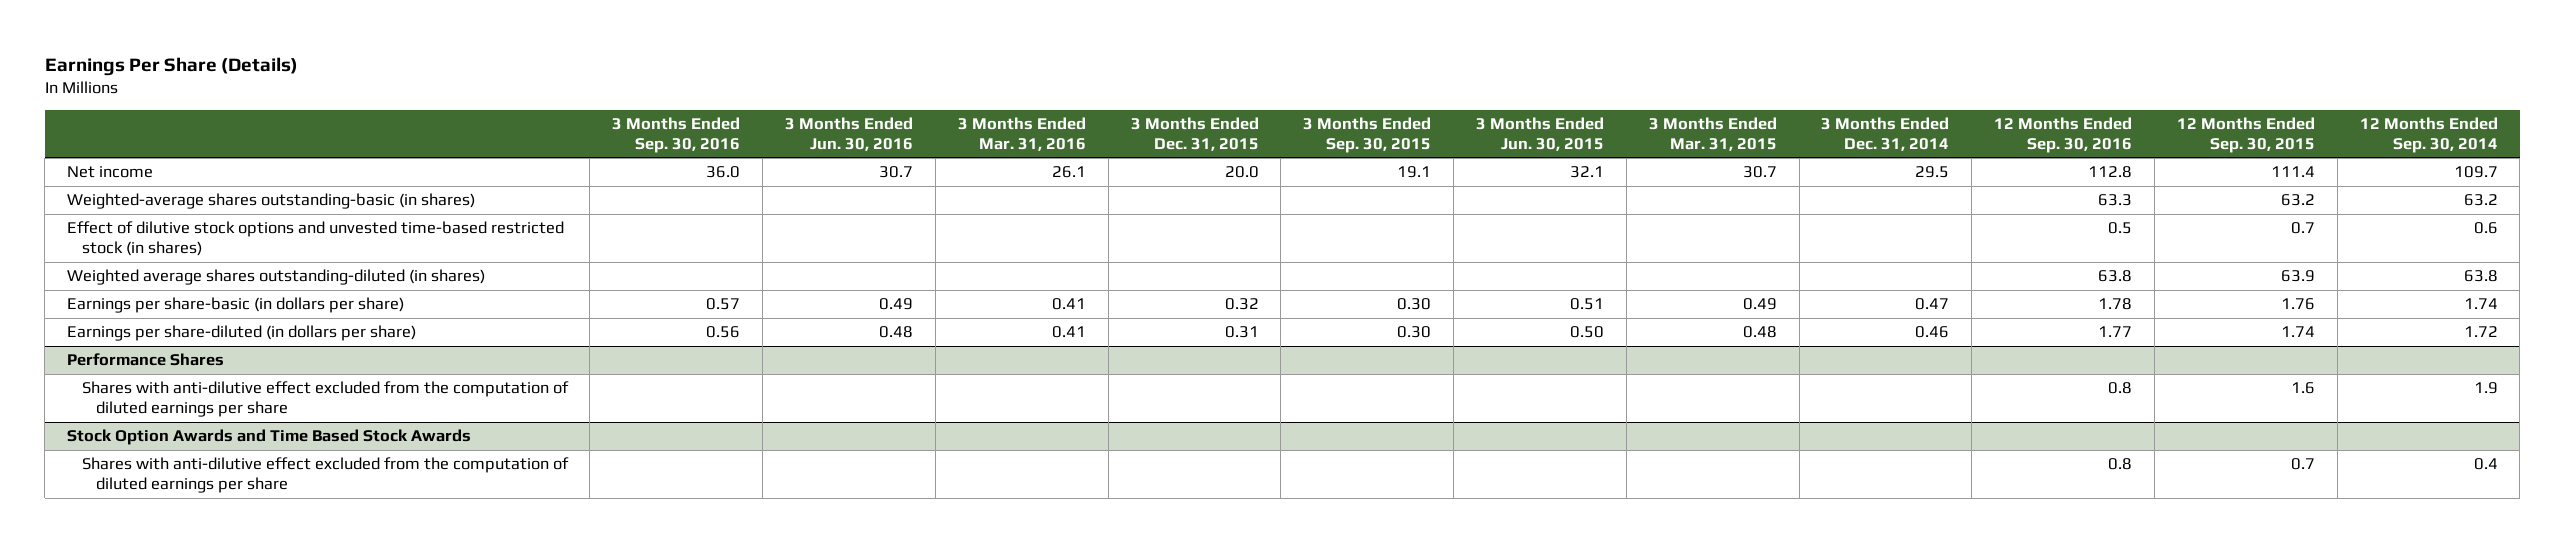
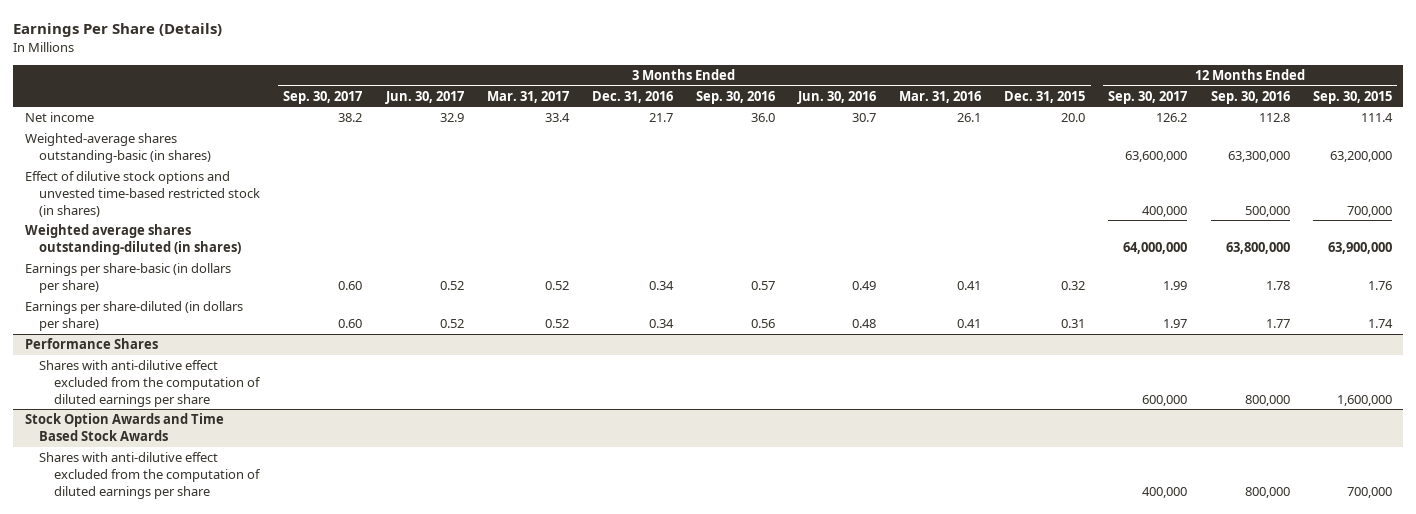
[1303,117,1432,153] 3 Months Ended Sep. 30, 2015 -> none
[1475,117,1604,151] 3 Months Ended Jun. 30, 2015 -> none
[1648,117,1777,151] 3 Months Ended Mar. 31, 2015 -> none
[1821,117,1950,151] 3 Months Ended Dec. 31, 2014 -> none
[2359,117,2498,153] 12 Months Ended Sep. 30, 2014 -> none
none -> [283,90,363,104] Sep. 30, 2017
none -> [384,90,464,104] Jun. 30, 2017
none -> [486,90,569,103] Mar. 31, 2017
none -> [591,90,673,103] Dec. 31, 2016
none -> [1108,90,1188,104] Sep. 30, 2017
[2098,194,2133,207] 63.3 -> [1227,150,1290,162] 63,300,000
[2280,194,2315,207] 63.2 -> [1329,150,1392,162] 63,200,000
[2108,222,2133,235] 0.5 -> [1244,205,1290,217] 500,000
[2290,222,2315,235] 0.7 -> [1346,205,1392,217] 700,000
[2098,270,2133,283] 63.8 -> [1225,241,1290,254] 63,800,000
[2280,270,2315,283] 63.9 -> [1327,241,1392,254] 63,900,000
[2108,382,2133,395] 0.8 -> [1244,394,1290,406] 800,000
[2290,382,2315,395] 1.6 -> [1336,394,1392,406] 1,600,000
[2108,458,2133,471] 0.8 -> [1244,486,1290,498] 800,000
[2290,458,2315,471] 0.7 -> [1346,486,1392,498] 700,000

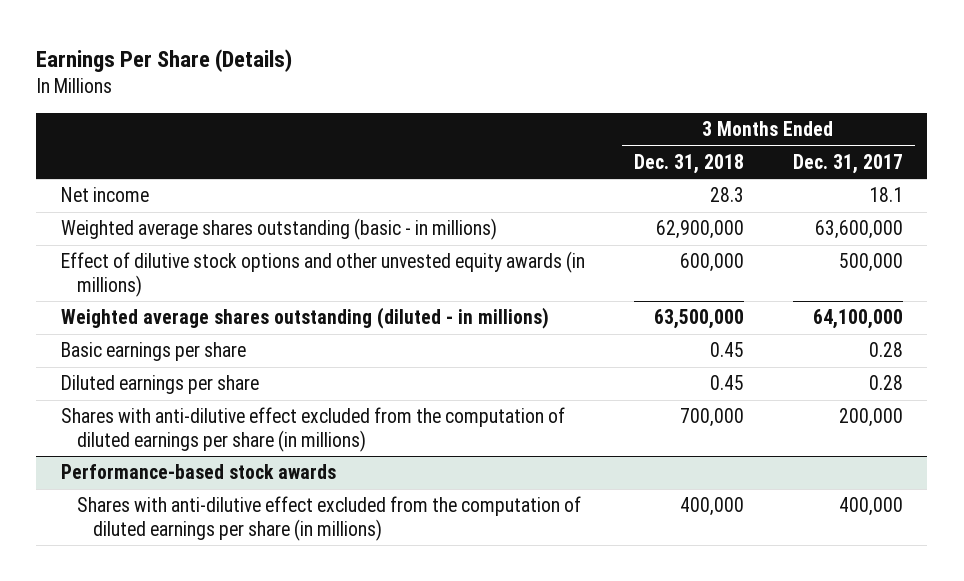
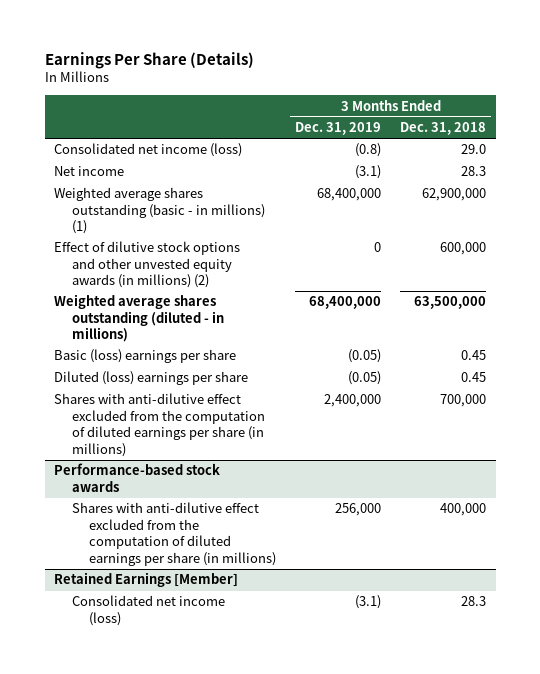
[792,153,903,174] Dec. 31, 2017 -> none
none -> [295,122,382,136] Dec. 31, 2019
none -> [54,143,243,158] Consolidated net income (loss)
[60,218,497,241] Weighted average shares outstanding (basic - in millions) -> [54,187,265,235] Weighted average shares outstanding (basic - in millions) (1)
[60,251,585,297] Effect of dilutive stock options and other unvested equity awards (in millions) -> [54,241,241,289] Effect of dilutive stock options and other unvested equity awards (in millions) (2)
[60,342,246,362] Basic earnings per share -> [54,349,237,364] Basic (loss) earnings per share
[60,375,259,395] Diluted earnings per share -> [54,371,249,386] Diluted (loss) earnings per share
none -> [54,572,239,588] Retained Earnings [Member]
none -> [71,595,225,626] Consolidated net income (loss)

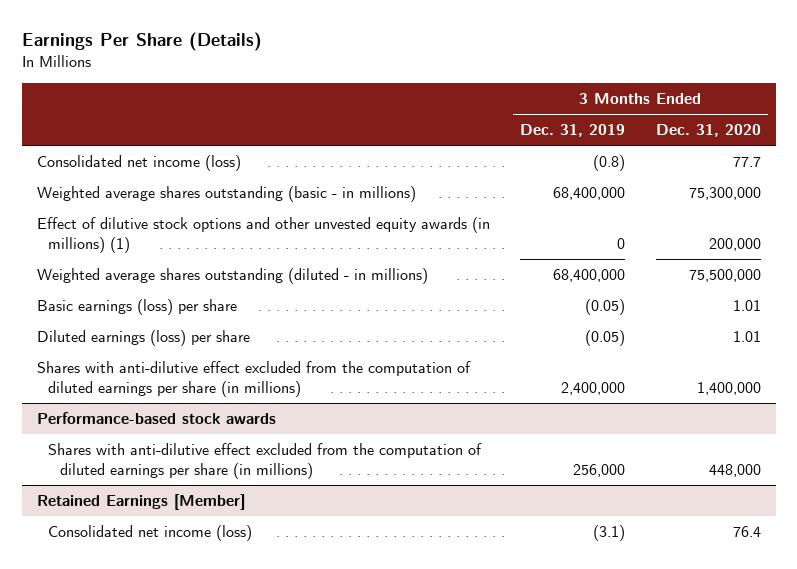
[400,122,487,136] Dec. 31, 2018 -> none
none -> [655,124,761,138] Dec. 31, 2020
[54,166,125,177] Net income -> none
[54,187,265,235] Weighted average shares outstanding (basic - in millions) (1) -> [36,186,416,203] Weighted average shares outstanding (basic - in millions)
[54,241,241,289] Effect of dilutive stock options and other unvested equity awards (in millions) (2) -> [36,217,490,253] Effect of dilutive stock options and other unvested equity awards (in millions) (1)
[54,349,237,364] Basic (loss) earnings per share -> [36,299,237,316] Basic earnings (loss) per share
[54,371,249,386] Diluted (loss) earnings per share -> [36,330,250,347] Diluted earnings (loss) per share

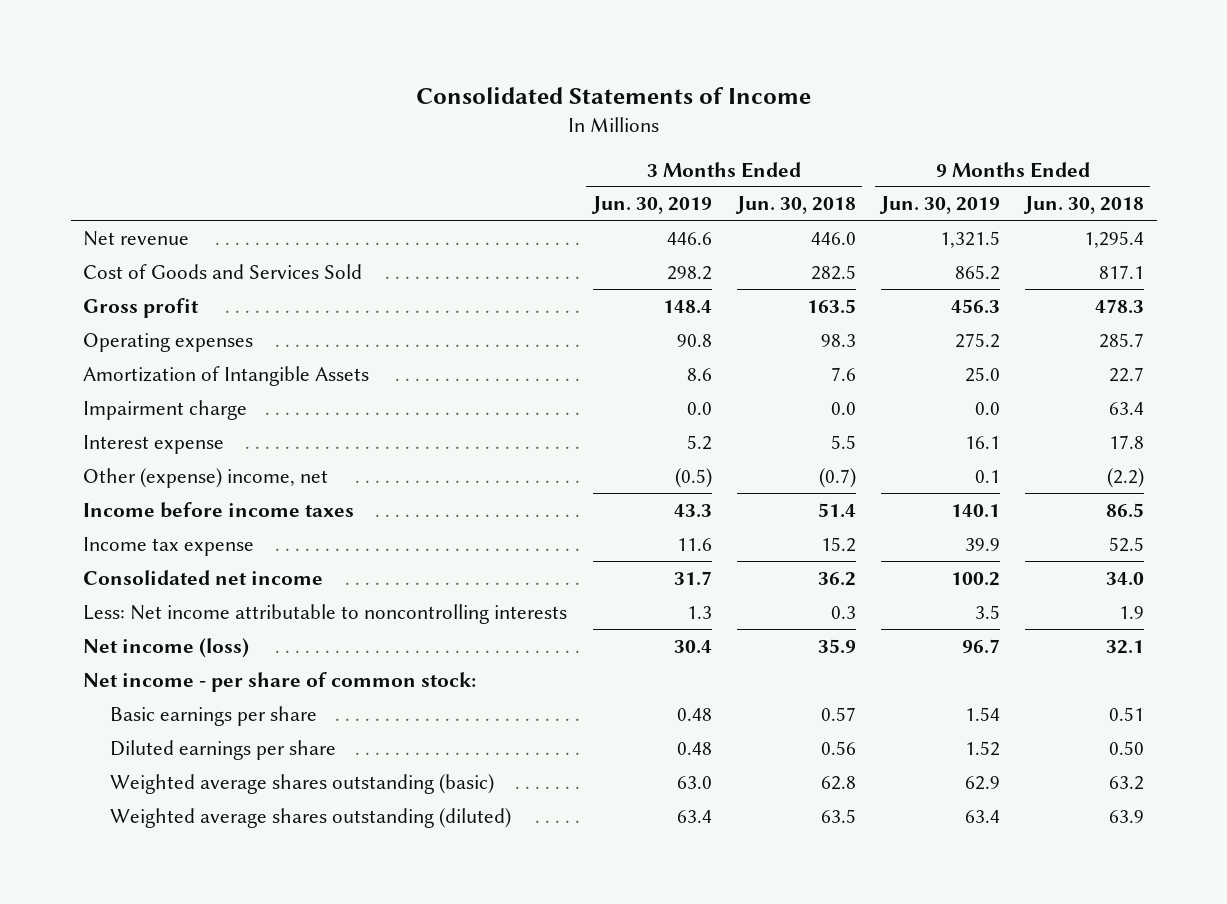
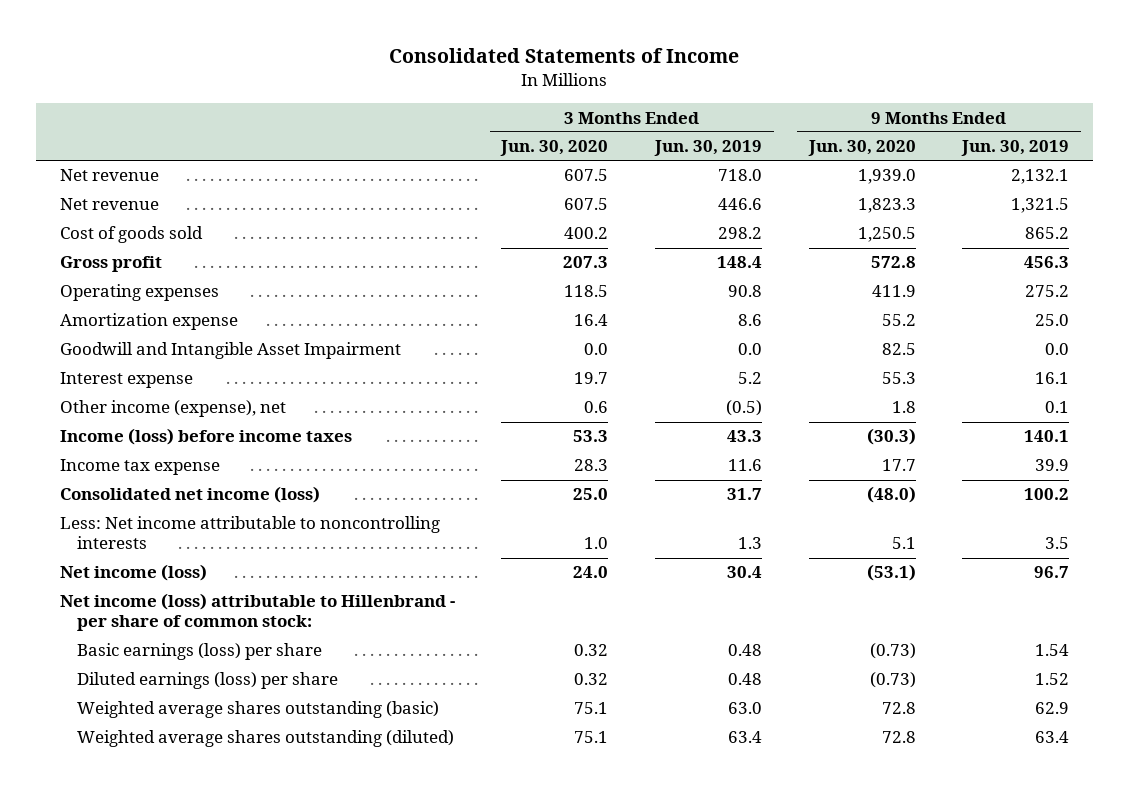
[734,196,856,215] Jun. 30, 2018 -> none
[1023,196,1145,215] Jun. 30, 2018 -> none
none -> [500,140,609,157] Jun. 30, 2020
none -> [807,140,916,157] Jun. 30, 2020
none -> [59,169,159,182] Net revenue
[83,263,363,279] Cost of Goods and Services Sold -> [59,226,203,244] Cost of goods sold
[83,399,248,420] Impairment charge -> none
[83,365,370,386] Amortization of Intangible Assets -> [59,313,238,331] Amortization expense
none -> [59,342,401,360] Goodwill and Intangible Asset Impairment
[83,467,329,488] Other (expense) income, net -> [59,400,286,418] Other income (expense), net
[83,501,355,518] Income before income taxes -> [59,428,352,446] Income (loss) before income taxes
[83,569,324,585] Consolidated net income -> [59,486,320,504] Consolidated net income (loss)
[83,671,477,692] Net income - per share of common stock: -> [59,593,455,632] Net income (loss) attributable to Hillenbrand - per share of common stock:
[109,705,317,726] Basic earnings per share -> [77,643,323,661] Basic earnings (loss) per share
[109,739,336,760] Diluted earnings per share -> [77,672,339,690] Diluted earnings (loss) per share

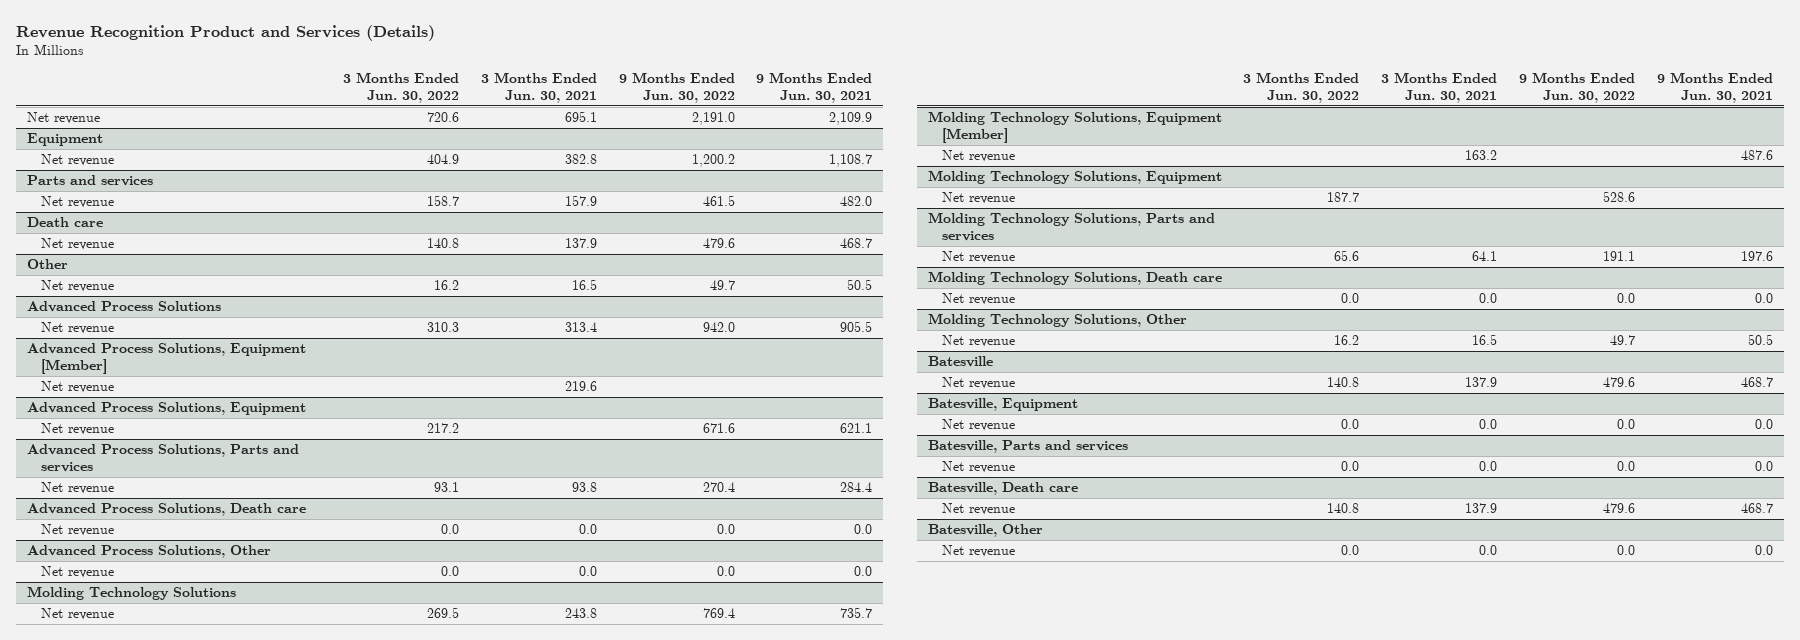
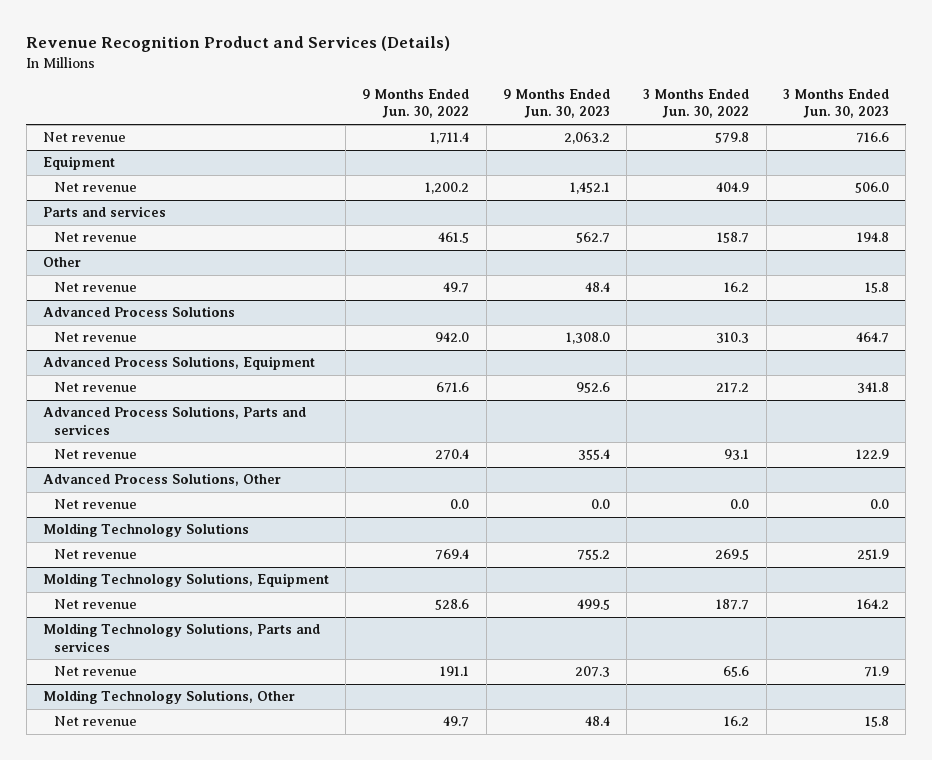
[480,72,597,103] 3 Months Ended Jun. 30, 2021 -> none
[756,72,873,103] 9 Months Ended Jun. 30, 2021 -> none
none -> [502,89,610,119] 9 Months Ended Jun. 30, 2023
none -> [782,89,889,119] 3 Months Ended Jun. 30, 2023
[426,112,459,123] 720.6 -> [715,132,750,144] 579.8
[691,112,735,126] 2,191.0 -> [430,132,470,145] 1,711.4
[27,217,104,228] Death care -> none
[41,238,115,251] Net revenue -> none
[27,343,307,374] Advanced Process Solutions, Equipment [Member] -> none
[41,381,115,394] Net revenue -> none
[27,503,307,517] Advanced Process Solutions, Death care -> none
[41,524,115,537] Net revenue -> none
[927,111,1222,143] Molding Technology Solutions, Equipment [Member] -> none
[941,150,1015,163] Net revenue -> none
[927,271,1222,286] Molding Technology Solutions, Death care -> none
[941,293,1015,306] Net revenue -> none
[927,356,993,368] Batesville -> none
[941,377,1015,390] Net revenue -> none
[927,398,1078,412] Batesville, Equipment -> none
[941,419,1015,432] Net revenue -> none
[927,440,1128,454] Batesville, Parts and services -> none
[941,461,1015,474] Net revenue -> none
[927,482,1078,496] Batesville, Death care -> none
[941,503,1015,516] Net revenue -> none
[927,524,1043,538] Batesville, Other -> none
[941,545,1015,558] Net revenue -> none

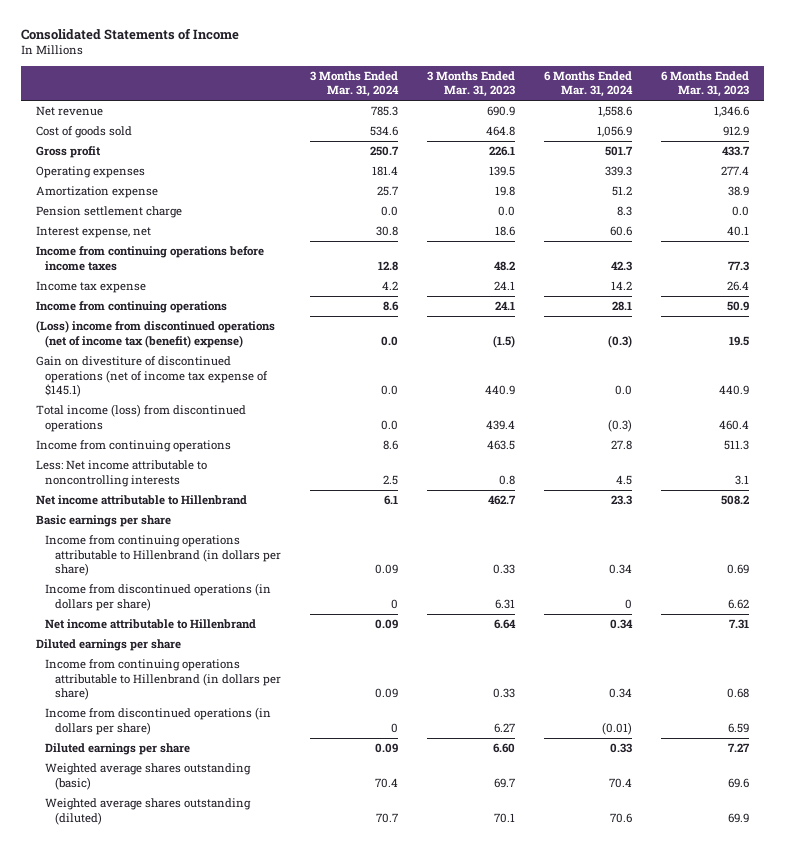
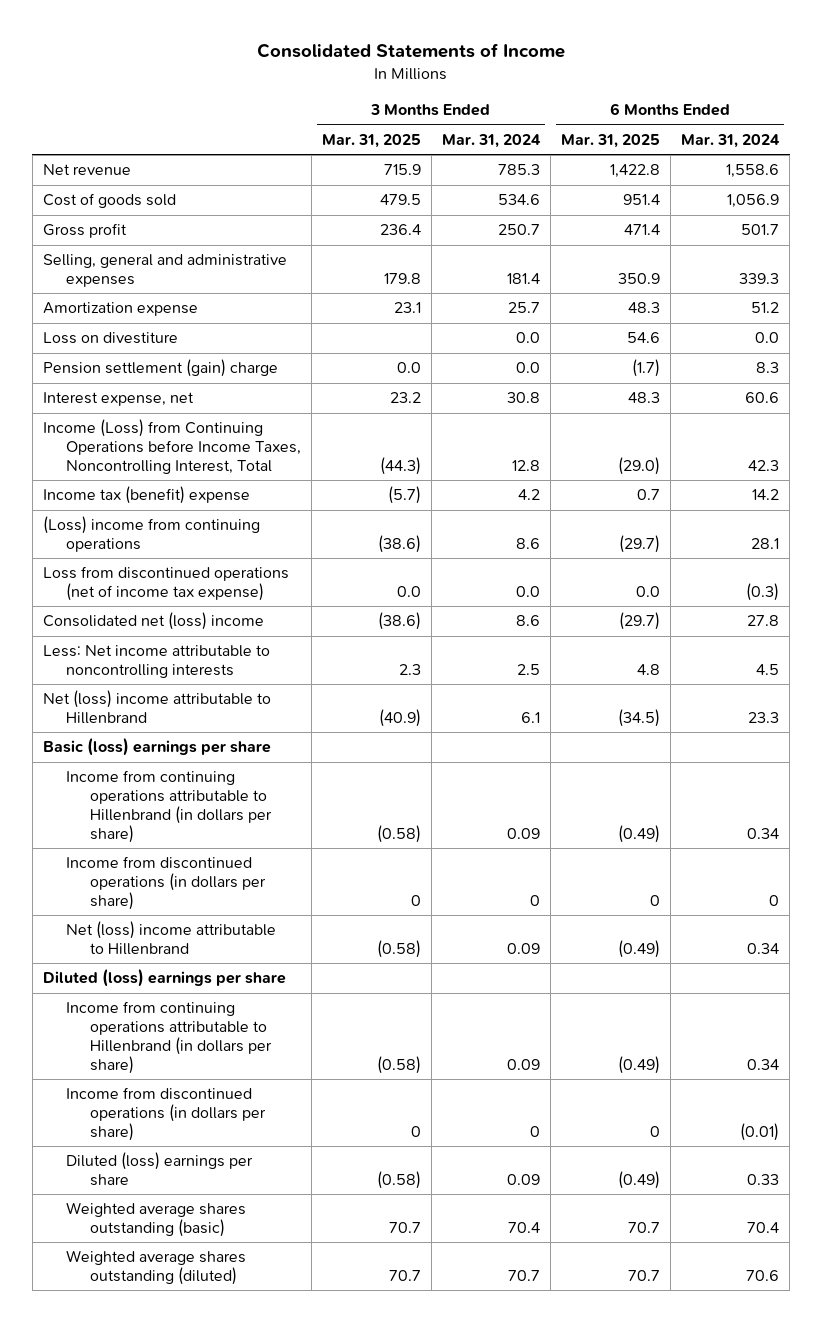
[426,70,515,98] 3 Months Ended Mar. 31, 2023 -> none
[660,70,749,98] 6 Months Ended Mar. 31, 2023 -> none
none -> [322,133,422,148] Mar. 31, 2025
none -> [561,133,661,148] Mar. 31, 2025
[35,166,145,179] Operating expenses -> [42,254,287,288] Selling, general and administrative expenses
none -> [42,332,178,345] Loss on divestiture
[35,206,182,219] Pension settlement charge -> [42,359,278,378] Pension settlement (gain) charge
[35,356,269,398] Gain on divestiture of discontinued operations (net of income tax expense of $145.1) -> none
[35,404,246,432] Total income (loss) from discontinued operations -> none
[35,246,264,271] Income from continuing operations before income taxes -> [42,419,302,474] Income (Loss) from Continuing Operations before Income Taxes, Noncontrolling Interest, Total
[35,281,146,294] Income tax expense -> [42,486,250,505] Income tax (benefit) expense
[35,301,227,314] Income from continuing operations -> [42,516,260,553] (Loss) income from continuing operations
[35,320,275,348] (Loss) income from discontinued operations (net of income tax (benefit) expense) -> [42,566,289,602] Loss from discontinued operations (net of income tax expense)
[35,440,231,453] Income from continuing operations -> [42,612,264,631] Consolidated net (loss) income
[35,495,247,506] Net income attributable to Hillenbrand -> [42,690,271,725] Net (loss) income attributable to Hillenbrand
[35,515,171,528] Basic earnings per share -> [42,738,271,757] Basic (loss) earnings per share
[45,619,257,630] Net income attributable to Hillenbrand -> [66,921,277,956] Net (loss) income attributable to Hillenbrand
[35,639,181,652] Diluted earnings per share -> [42,969,286,988] Diluted (loss) earnings per share
[45,743,191,756] Diluted earnings per share -> [66,1152,254,1187] Diluted (loss) earnings per share

